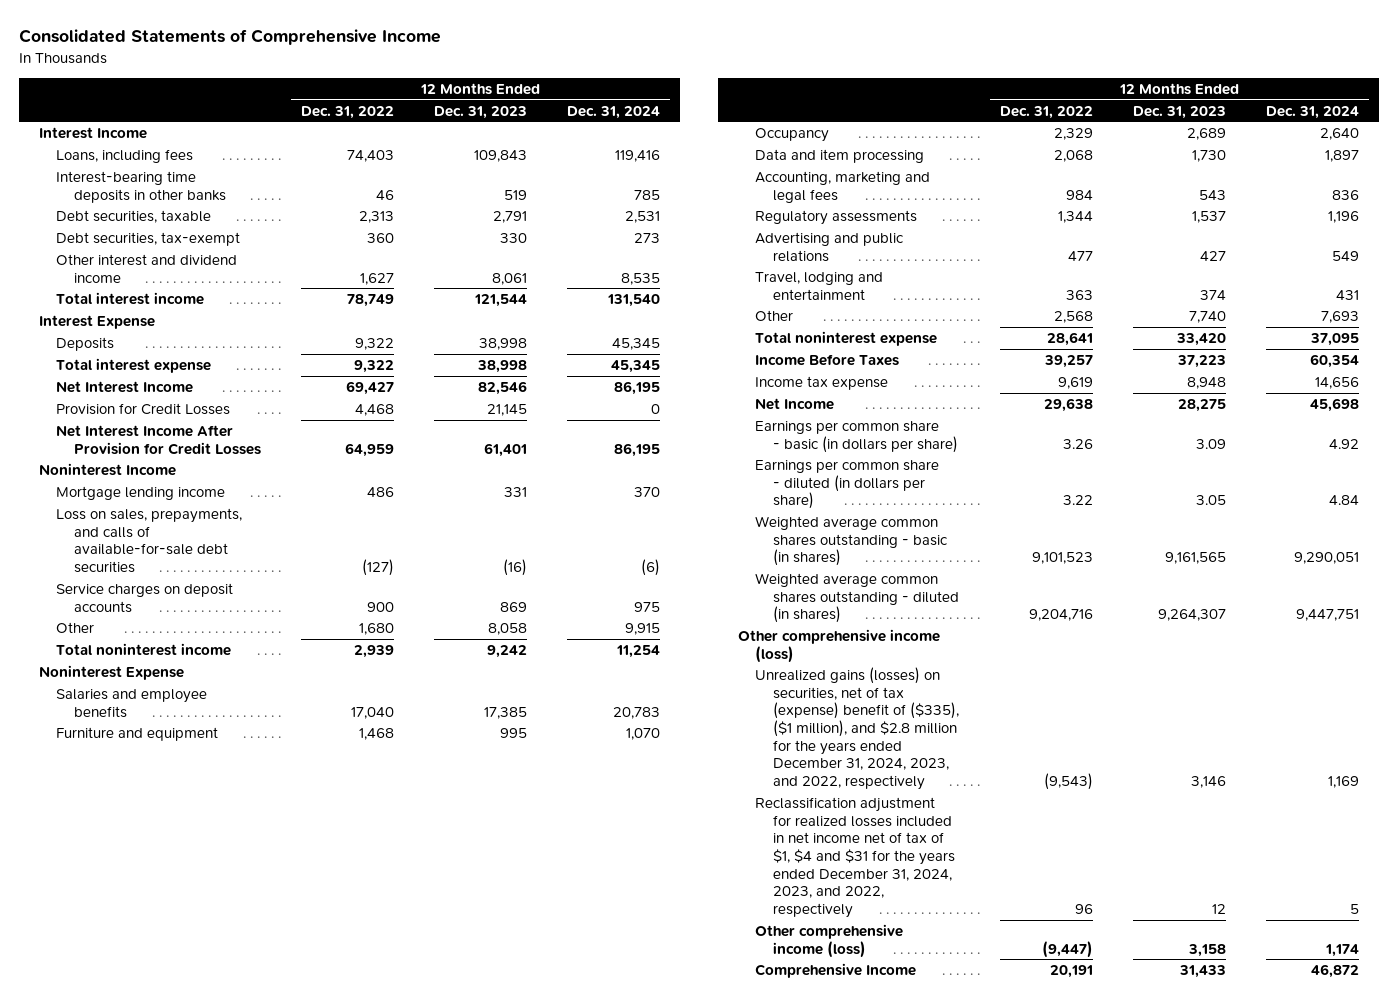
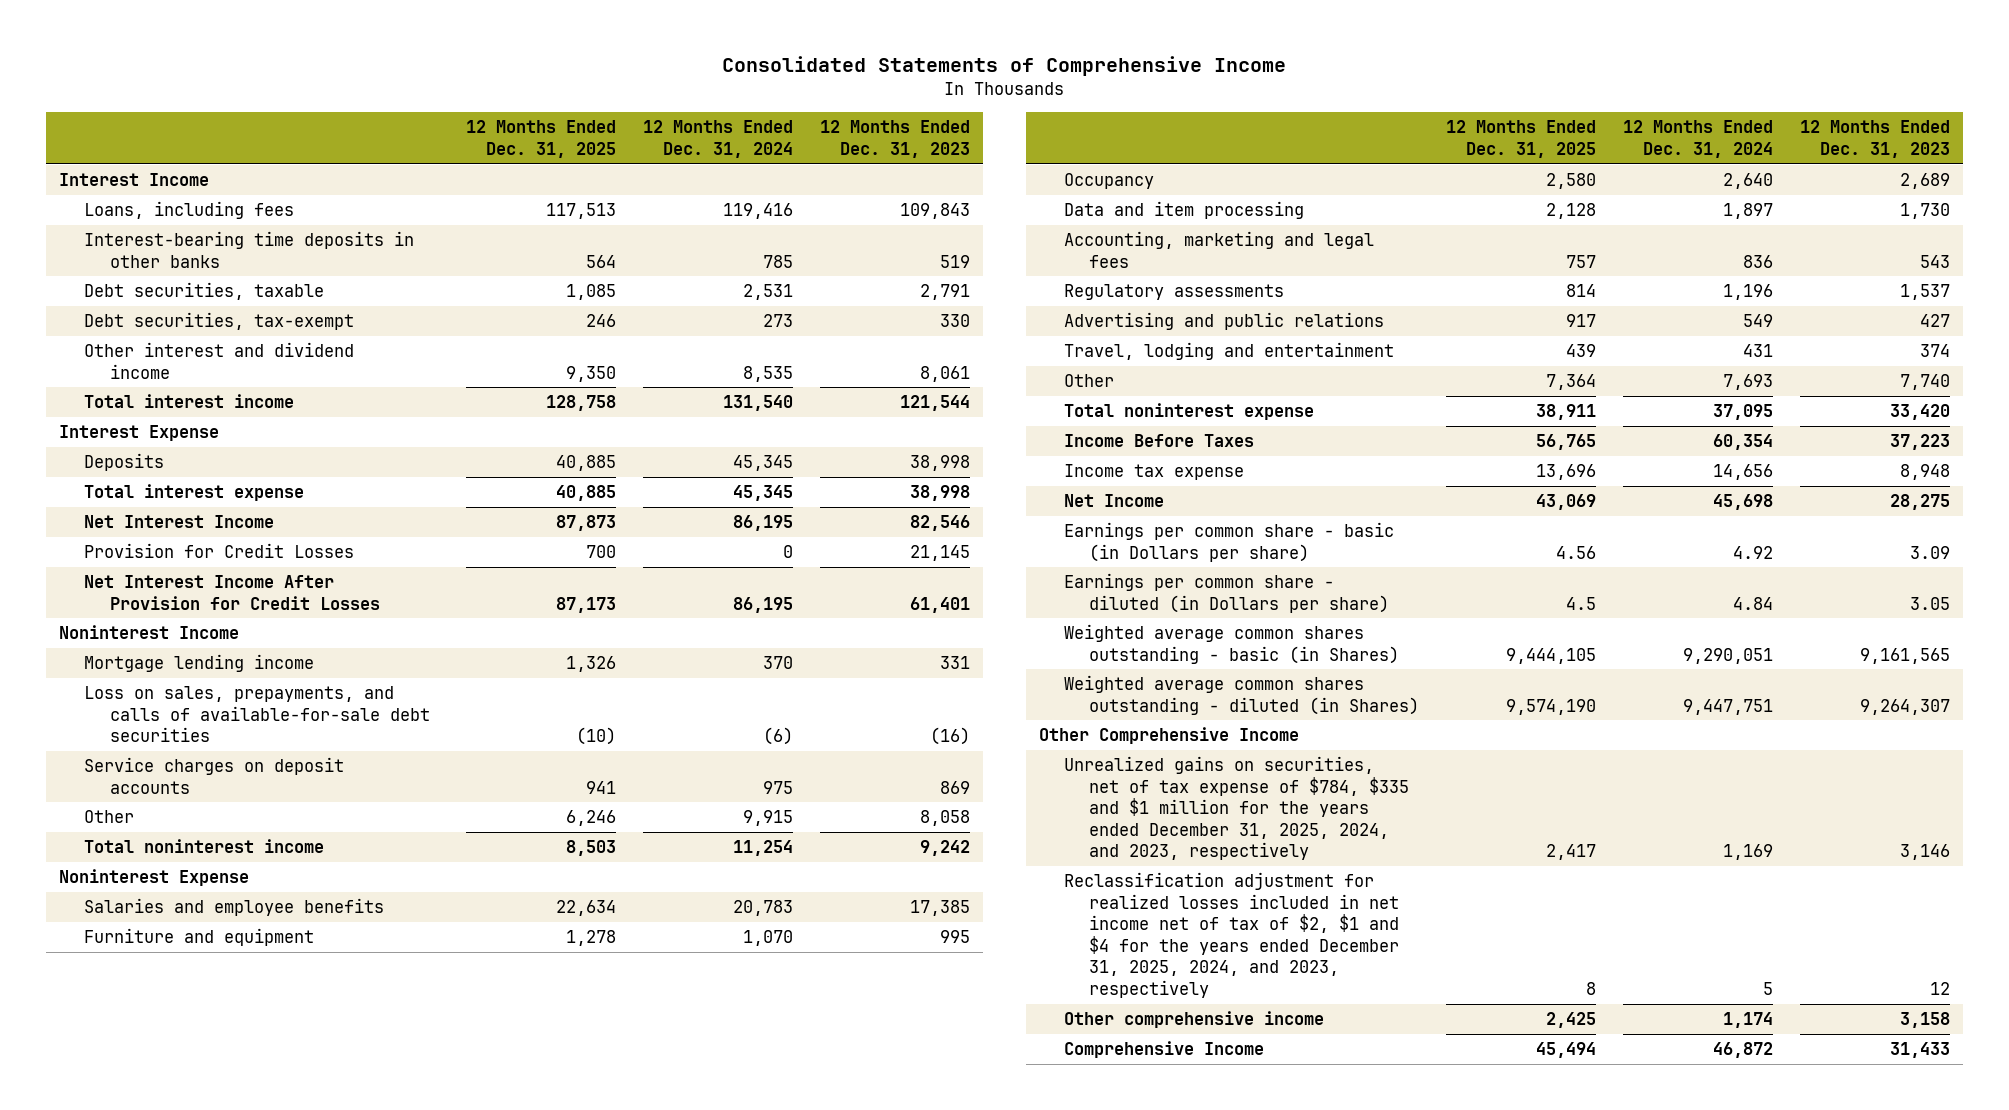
[300,105,394,119] Dec. 31, 2022 -> none
none -> [466,120,617,158] 12 Months Ended Dec. 31, 2025
[755,420,958,453] Earnings per common share - basic (in dollars per share) -> [1064,522,1395,562] Earnings per common share - basic (in Dollars per share)
[755,459,940,510] Earnings per common share - diluted (in dollars per share) -> [1064,573,1390,613] Earnings per common share - diluted (in Dollars per share)
[755,515,948,567] Weighted average common shares outstanding - basic (in shares) -> [1064,624,1400,664] Weighted average common shares outstanding - basic (in Shares)
[755,572,959,624] Weighted average common shares outstanding - diluted (in shares) -> [1064,675,1420,715] Weighted average common shares outstanding - diluted (in Shares)
[738,628,941,663] Other comprehensive income (loss) -> [1038,727,1299,745] Other Comprehensive Income
[755,666,959,791] Unrealized gains (losses) on securities, net of tax (expense) benefit of ($335), ($1 million), and $2.8 million for the years ended December 31, 2024, 2023, and 2022, respectively -> [1064,756,1410,861] Unrealized gains on securities, net of tax expense of $784, $335 and $1 million for the years ended December 31, 2025, 2024, and 2023, respectively
[755,796,955,919] Reclassification adjustment for realized losses included in net income net of tax of $1, $4 and $31 for the years ended December 31, 2024, 2023, and 2022, respectively -> [1064,872,1400,998] Reclassification adjustment for realized losses included in net income net of tax of $2, $1 and $4 for the years ended December 31, 2025, 2024, and 2023, respectively
[755,923,904,958] Other comprehensive income (loss) -> [1064,1011,1325,1029] Other comprehensive income

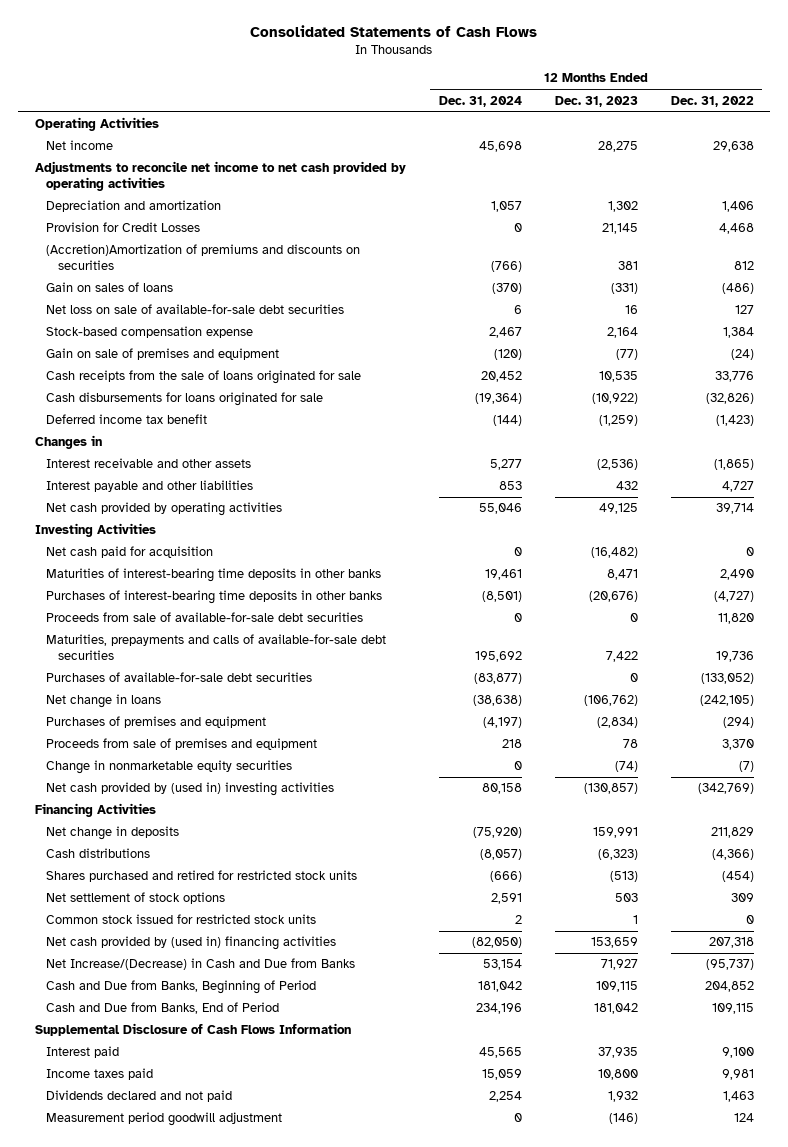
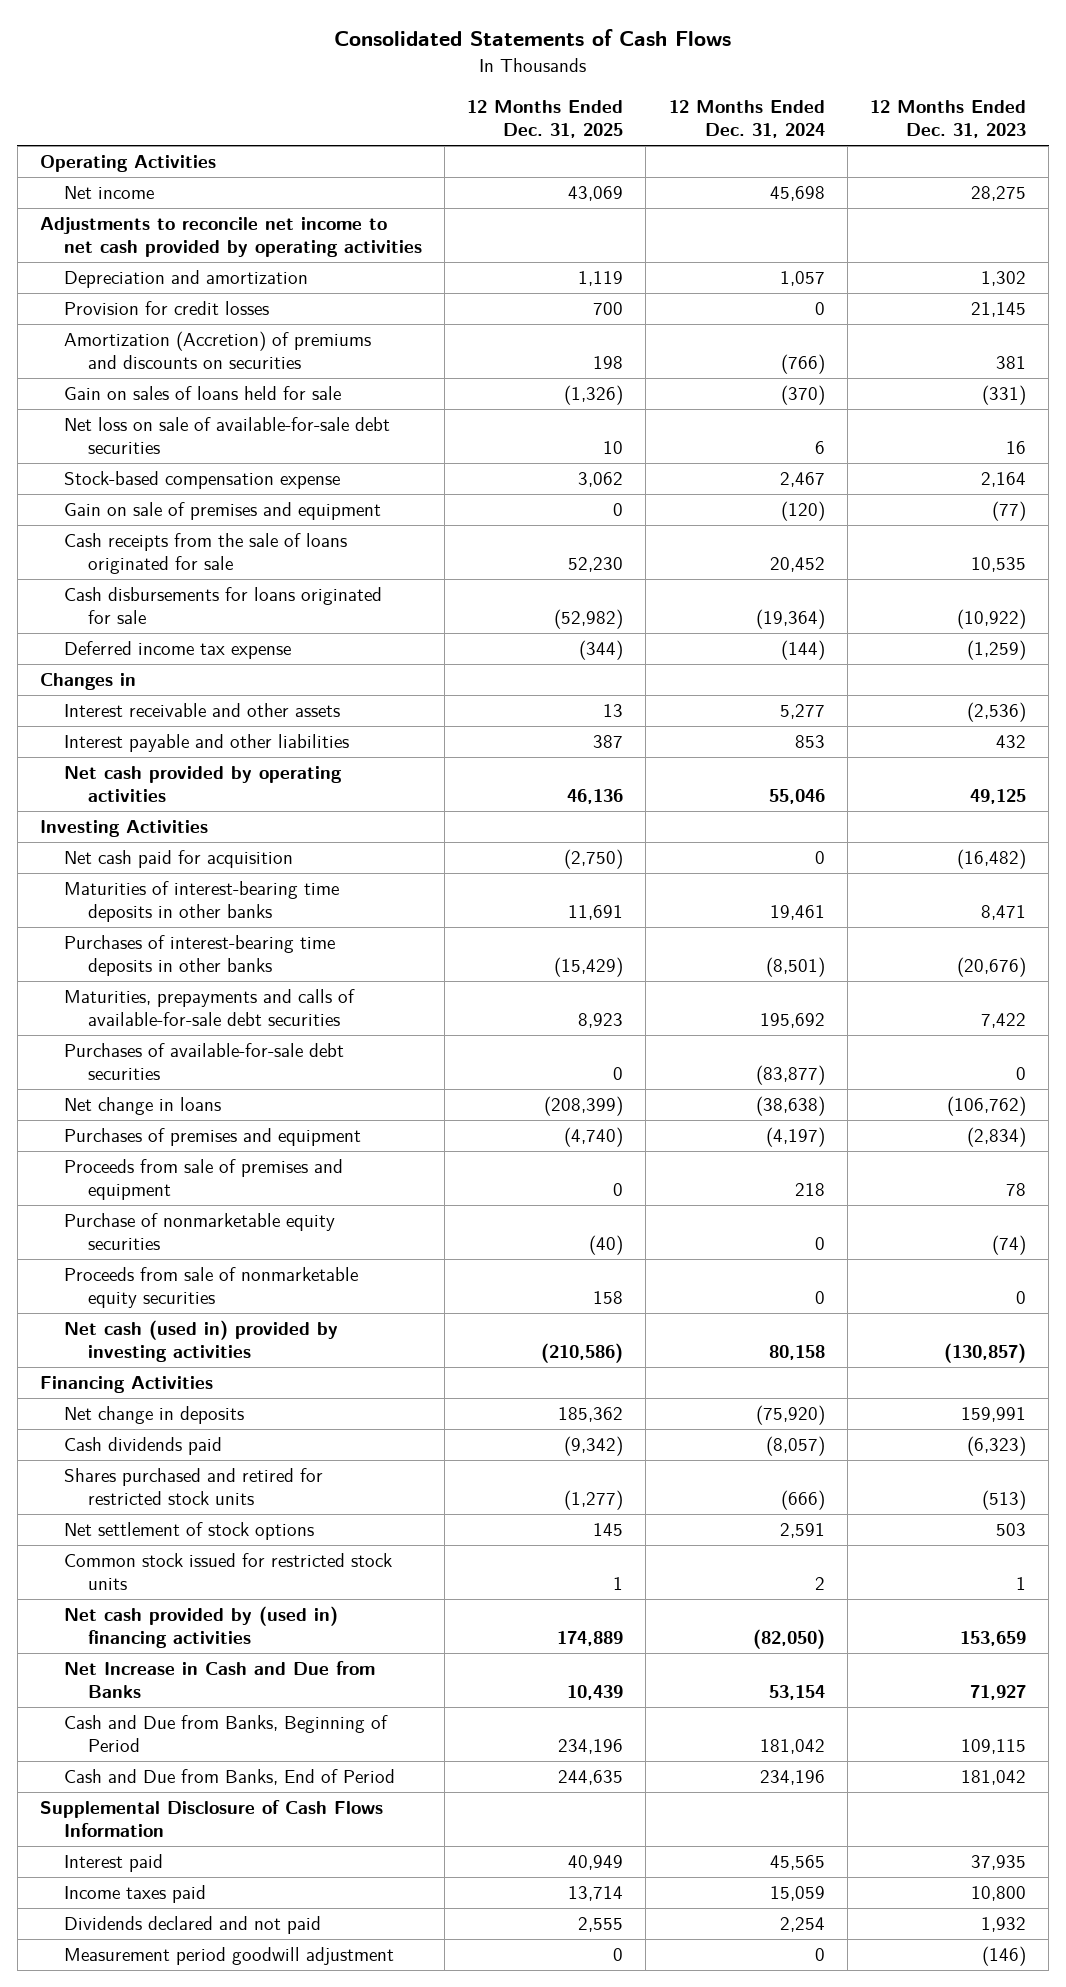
[670,95,754,107] Dec. 31, 2022 -> none
none -> [467,100,624,139] 12 Months Ended Dec. 31, 2025
[46,222,201,233] Provision for Credit Losses -> [63,301,269,316] Provision for credit losses
[46,244,361,270] (Accretion)Amortization of premiums and discounts on securities -> [63,331,371,370] Amortization (Accretion) of premiums and discounts on securities
[46,282,174,293] Gain on sales of loans -> [63,386,341,401] Gain on sales of loans held for sale
[46,414,208,425] Deferred income tax benefit -> [63,641,291,660] Deferred income tax expense
[46,612,364,623] Proceeds from sale of available-for-sale debt securities -> none
[46,760,293,775] Change in nonmarketable equity securities -> [63,1213,335,1251] Purchase of nonmarketable equity securities
none -> [63,1267,358,1309] Proceeds from sale of nonmarketable equity securities
[46,782,335,797] Net cash provided by (used in) investing activities -> [63,1320,338,1363] Net cash (used in) provided by investing activities
[46,848,151,859] Cash distributions -> [63,1437,222,1456] Cash dividends paid
[46,958,356,971] Net Increase/(Decrease) in Cash and Due from Banks -> [63,1661,375,1699] Net Increase in Cash and Due from Banks

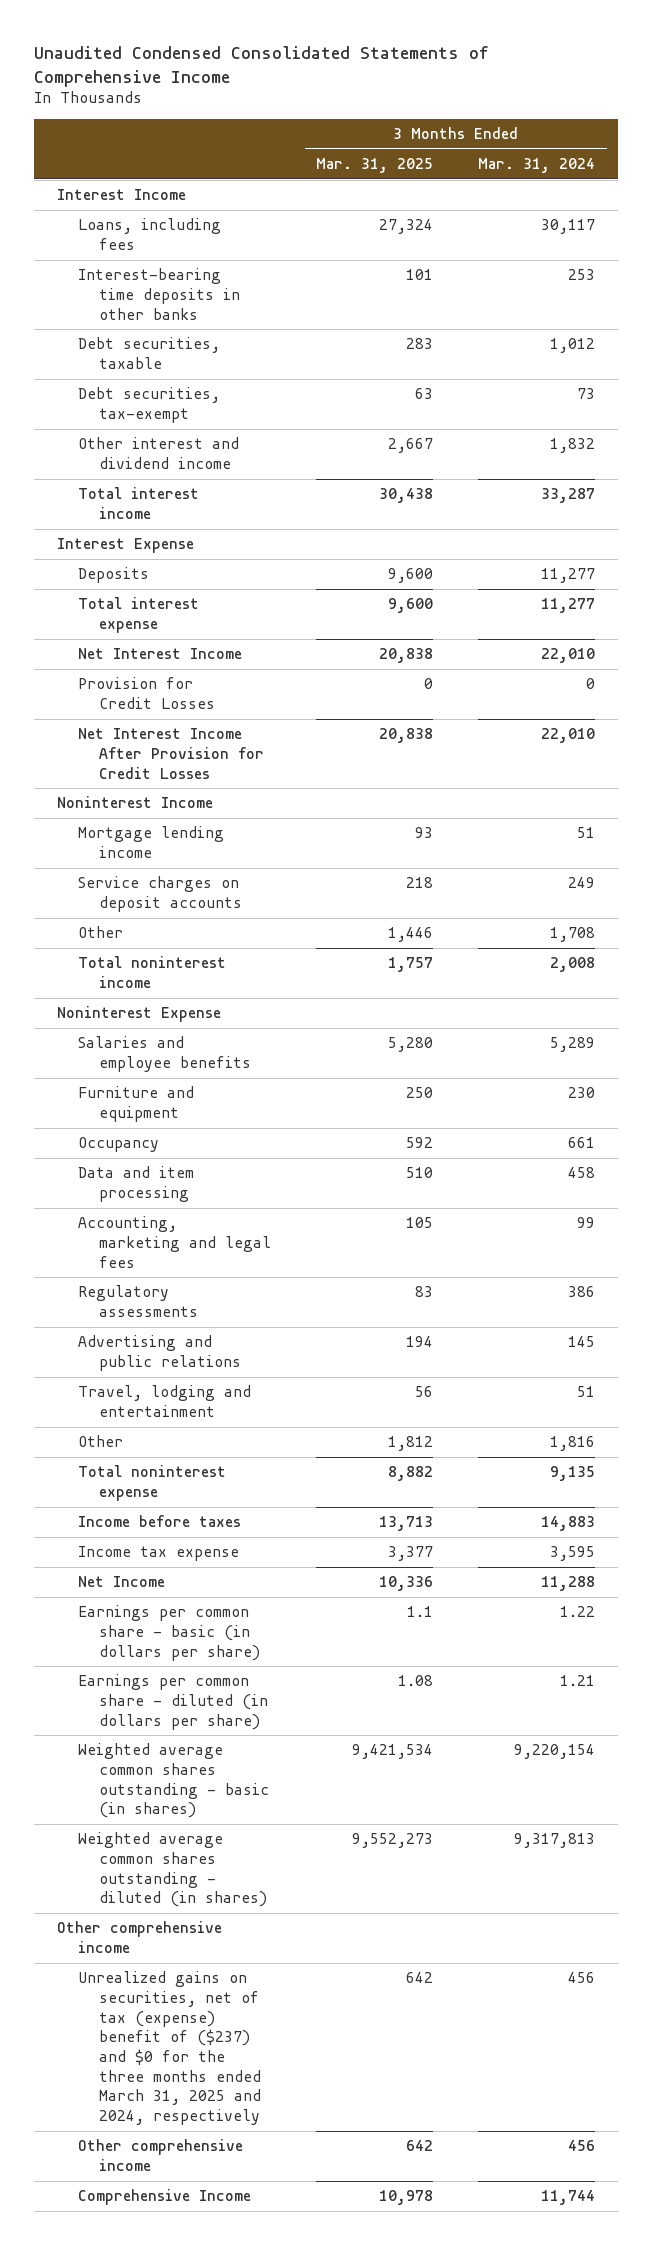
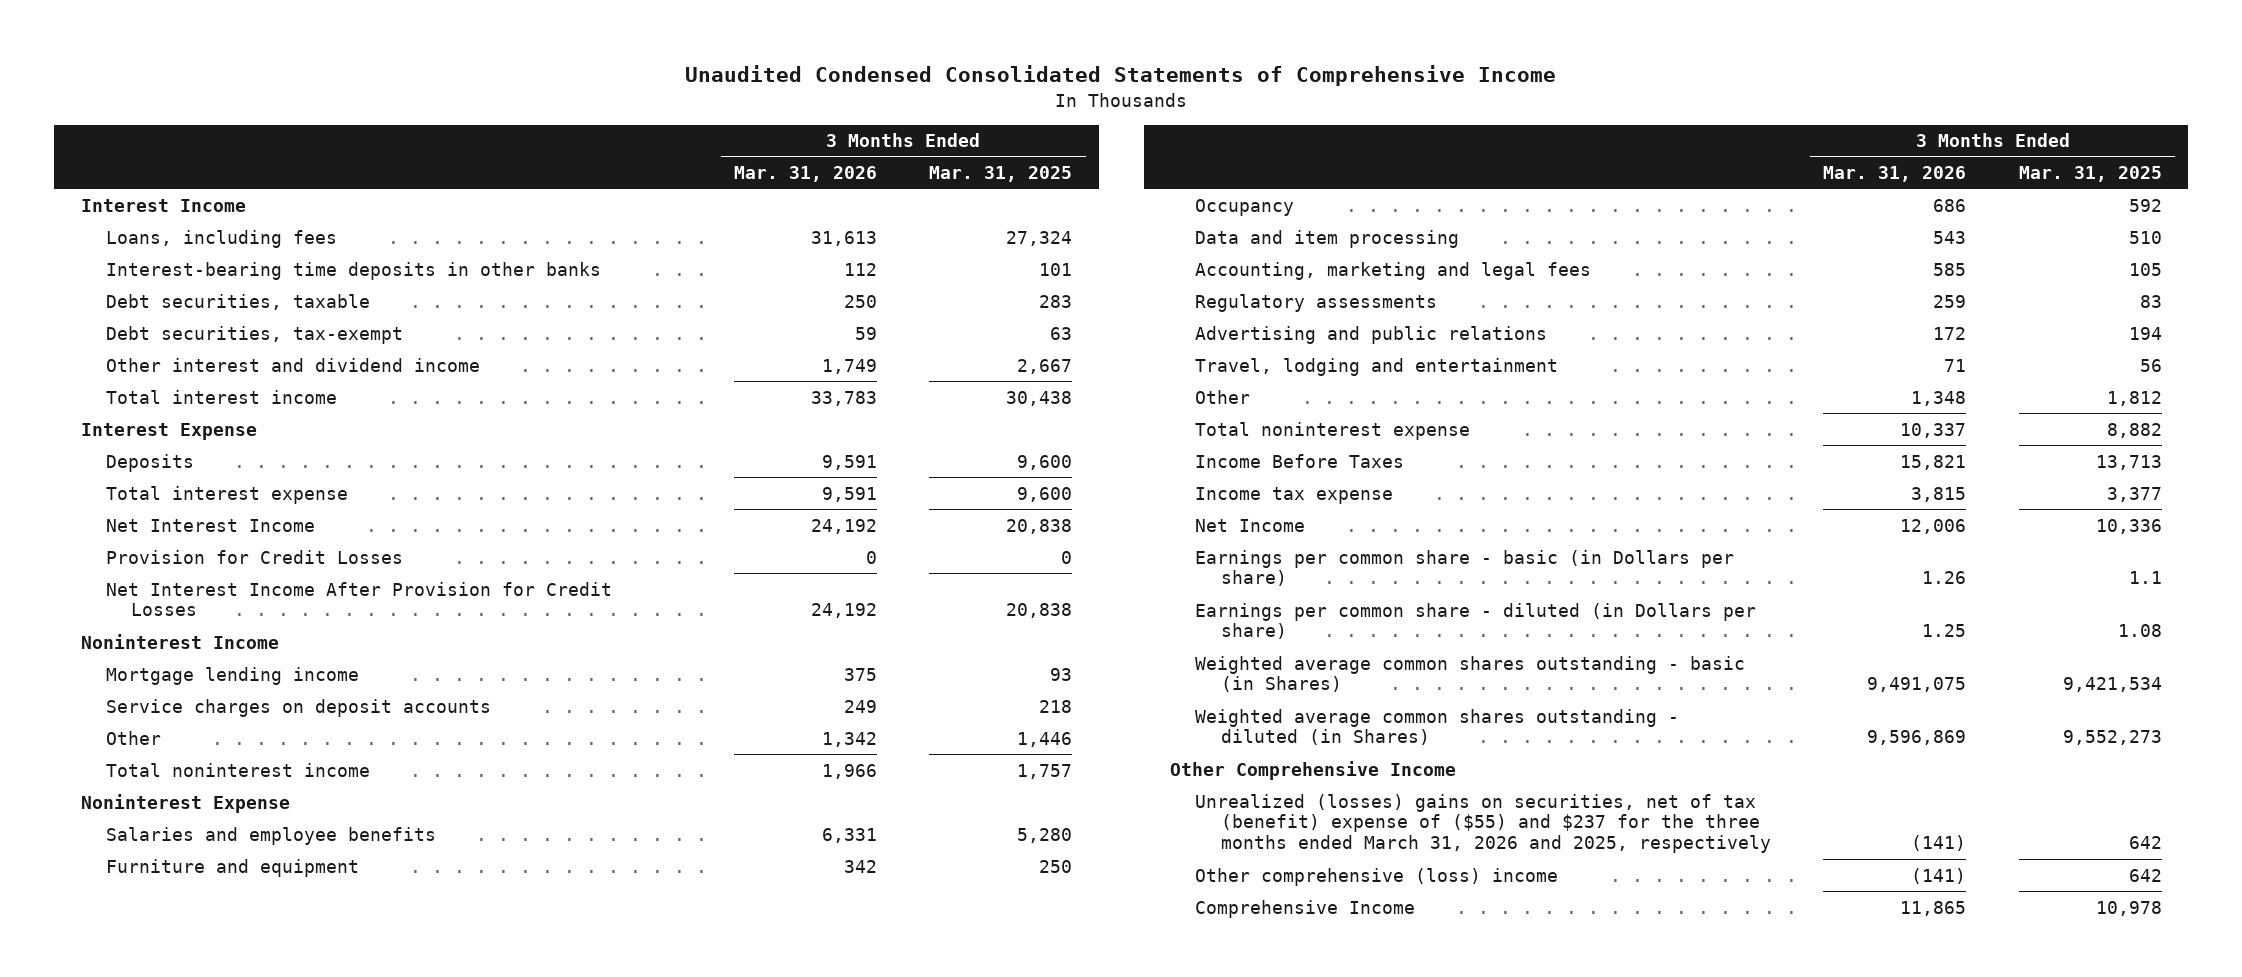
[478,158,596,174] Mar. 31, 2024 -> none
none -> [733,165,877,182] Mar. 31, 2026
[77,1515,241,1528] Income before taxes -> [1195,453,1405,468] Income Before Taxes
[77,1605,260,1661] Earnings per common share - basic (in dollars per share) -> [1195,549,1735,587] Earnings per common share - basic (in Dollars per share)
[77,1674,268,1730] Earnings per common share - diluted (in dollars per share) -> [1195,602,1757,640] Earnings per common share - diluted (in Dollars per share)
[77,1743,269,1819] Weighted average common shares outstanding - basic (in shares) -> [1195,655,1746,693] Weighted average common shares outstanding - basic (in Shares)
[77,1832,267,1908] Weighted average common shares outstanding - diluted (in shares) -> [1195,708,1680,746] Weighted average common shares outstanding - diluted (in Shares)
[57,1921,223,1953] Other comprehensive income -> [1170,760,1457,780] Other Comprehensive Income
[77,1971,261,2126] Unrealized gains on securities, net of tax (expense) benefit of ($237) and $0 for the three months ended March 31, 2025 and 2024, respectively -> [1195,793,1771,854] Unrealized (losses) gains on securities, net of tax (benefit) expense of ($55) and $237 for the three months ended March 31, 2026 and 2025, respectively
[77,2139,243,2171] Other comprehensive income -> [1195,867,1559,886] Other comprehensive (loss) income

